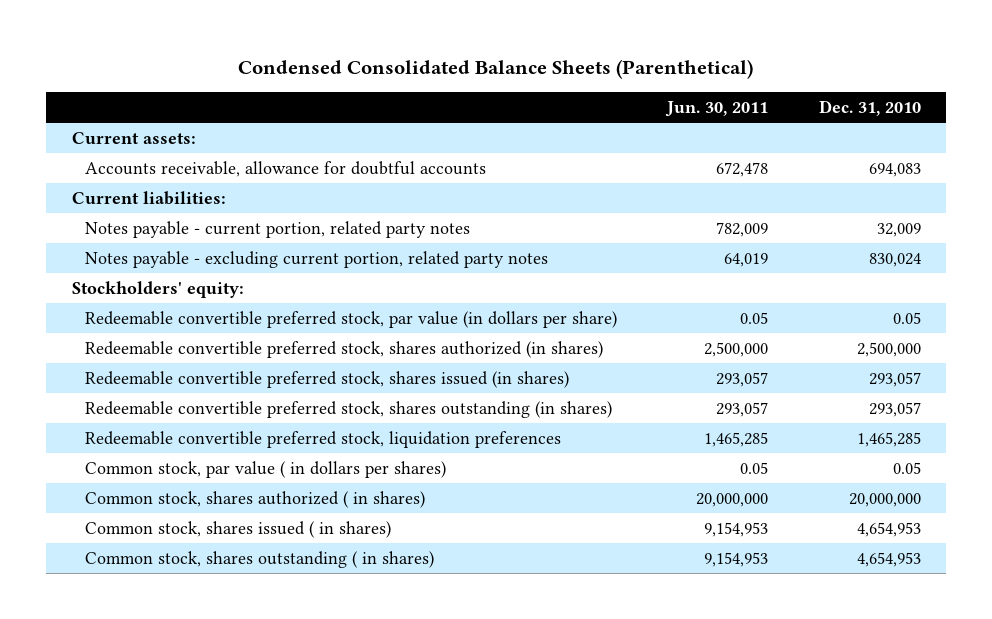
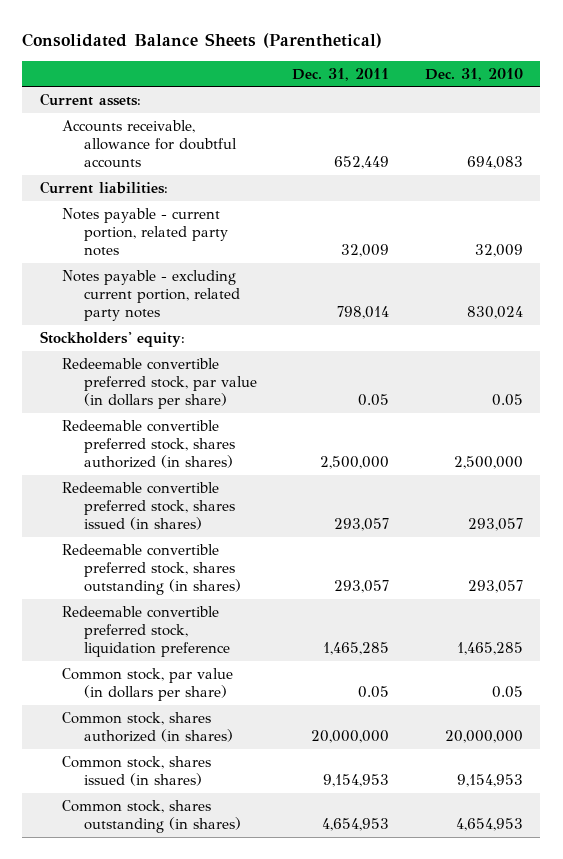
[238,59,754,80] Condensed Consolidated Balance Sheets (Parenthetical) -> [22,32,383,48] Consolidated Balance Sheets (Parenthetical)
[665,100,769,117] Jun. 30, 2011 -> none
none -> [292,67,390,81] Dec. 31, 2011
[84,430,561,448] Redeemable convertible preferred stock, liquidation preferences -> [61,606,230,658] Redeemable convertible preferred stock, liquidation preference
[84,460,446,478] Common stock, par value ( in dollars per shares) -> [61,668,233,702] Common stock, par value (in dollars per share)
[84,490,425,508] Common stock, shares authorized ( in shares) -> [61,712,233,743] Common stock, shares authorized (in shares)
[84,520,391,538] Common stock, shares issued ( in shares) -> [61,756,211,787] Common stock, shares issued (in shares)
[856,521,921,537] 4,654,953 -> [456,774,523,788] 9,154,953
[84,550,434,568] Common stock, shares outstanding ( in shares) -> [61,800,241,834] Common stock, shares outstanding (in shares)

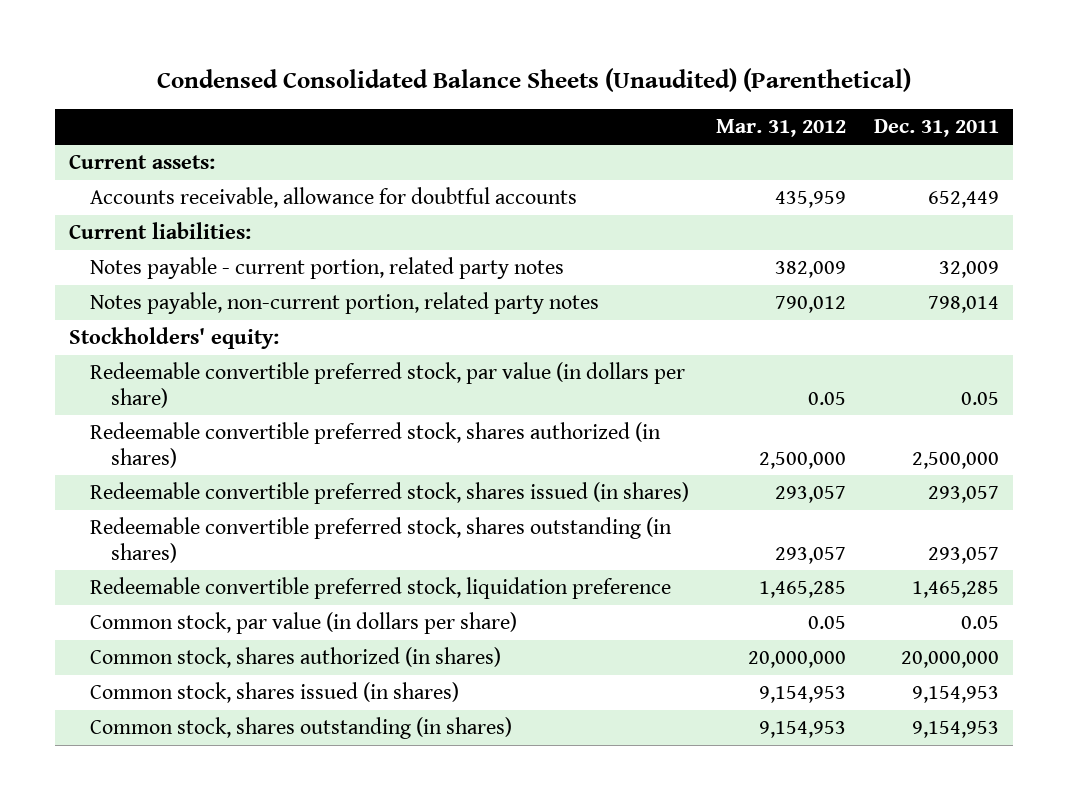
[22,32,383,48] Consolidated Balance Sheets (Parenthetical) -> [156,68,911,93] Condensed Consolidated Balance Sheets (Unaudited) (Parenthetical)
[424,67,523,81] Dec. 31, 2010 -> none
none -> [716,119,847,138] Mar. 31, 2012
[61,270,240,322] Notes payable - excluding current portion, related party notes -> [89,291,599,314] Notes payable, non-current portion, related party notes
[322,818,390,832] 4,654,953 -> [911,720,999,738] 9,154,953

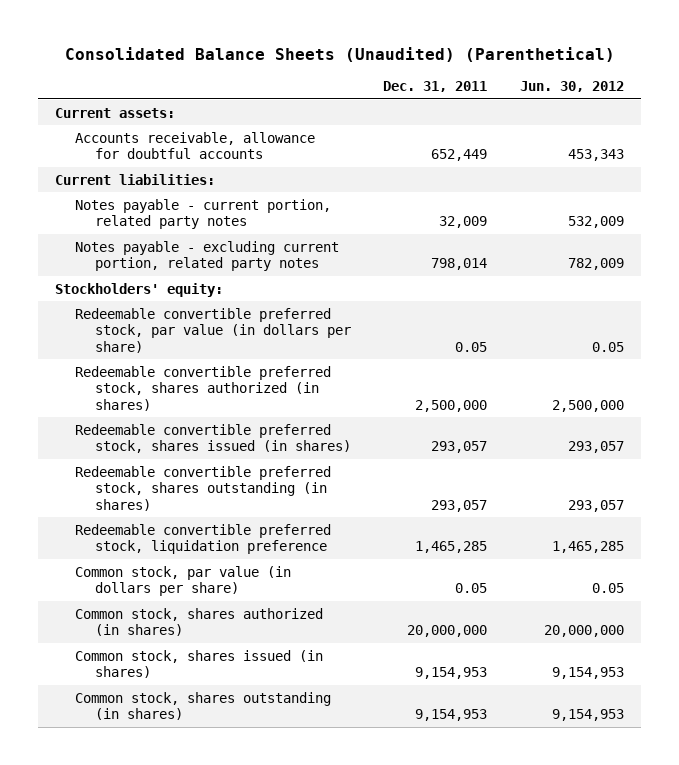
[156,68,911,93] Condensed Consolidated Balance Sheets (Unaudited) (Parenthetical) -> [64,46,615,62] Consolidated Balance Sheets (Unaudited) (Parenthetical)
[716,119,847,138] Mar. 31, 2012 -> none
none -> [520,81,625,93] Jun. 30, 2012
[89,291,599,314] Notes payable, non-current portion, related party notes -> [74,240,339,272] Notes payable - excluding current portion, related party notes

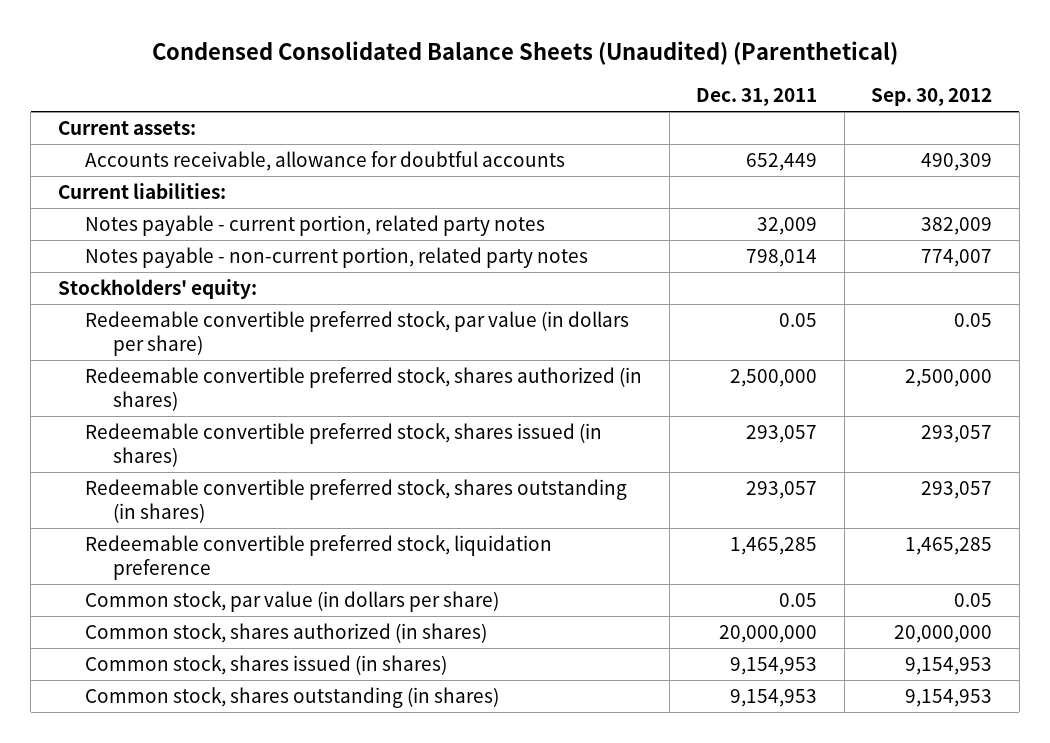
[64,46,615,62] Consolidated Balance Sheets (Unaudited) (Parenthetical) -> [152,41,899,66] Condensed Consolidated Balance Sheets (Unaudited) (Parenthetical)
[520,81,625,93] Jun. 30, 2012 -> none
none -> [871,88,993,107] Sep. 30, 2012
[74,240,339,272] Notes payable - excluding current portion, related party notes -> [85,246,589,268] Notes payable - non-current portion, related party notes

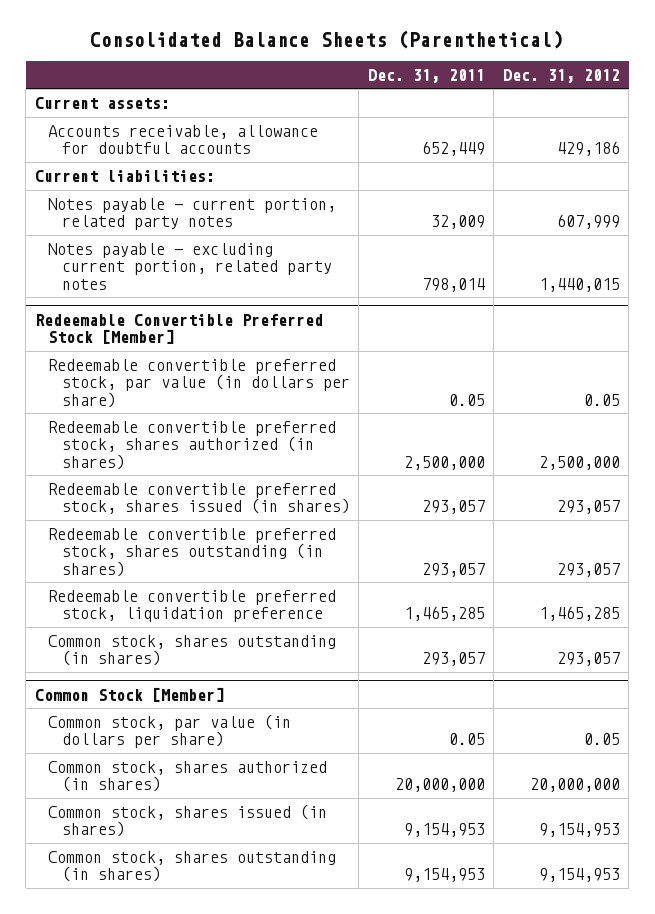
[152,41,899,66] Condensed Consolidated Balance Sheets (Unaudited) (Parenthetical) -> [90,30,564,50] Consolidated Balance Sheets (Parenthetical)
[871,88,993,107] Sep. 30, 2012 -> none
none -> [502,68,620,83] Dec. 31, 2012
[57,278,257,299] Stockholders' equity: -> none
[85,246,589,268] Notes payable - non-current portion, related party notes -> [48,243,332,290] Notes payable - excluding current portion, related party notes
none -> [34,313,323,345] Redeemable Convertible Preferred Stock [Member]
none -> [48,635,337,667] Common stock, shares outstanding (in shares)
none -> [34,686,224,702] Common Stock [Member]

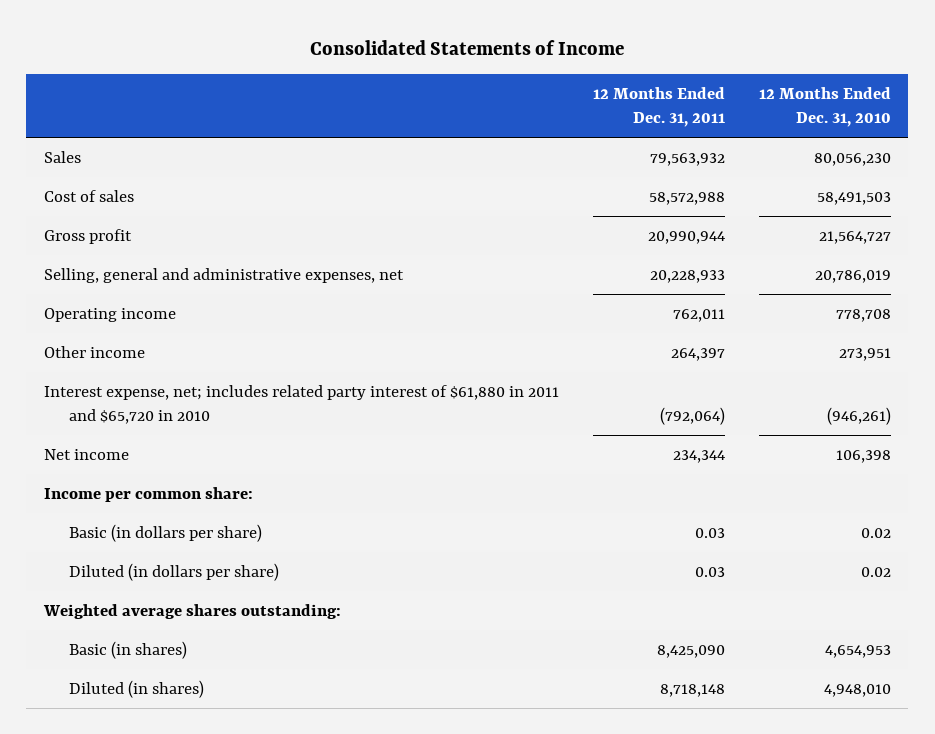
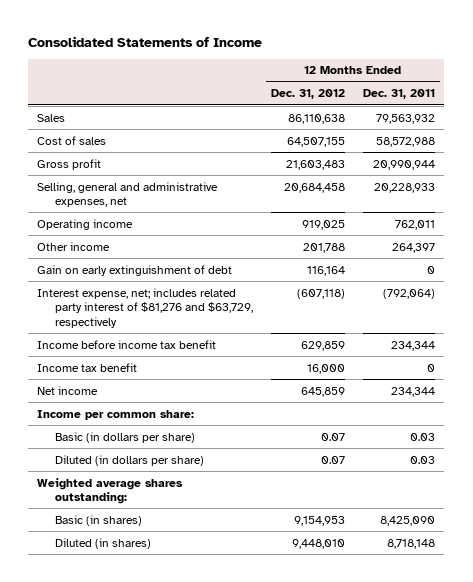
[759,86,892,127] 12 Months Ended Dec. 31, 2010 -> none
none -> [270,89,345,100] Dec. 31, 2012
none -> [37,264,233,276] Gain on early extinguishment of debt
[43,384,559,424] Interest expense, net; includes related party interest of $61,880 in 2011 and $65,720 in 2010 -> [37,287,253,328] Interest expense, net; includes related party interest of $81,276 and $63,729, respectively
none -> [37,339,217,349] Income before income tax benefit
none -> [37,362,138,372] Income tax benefit

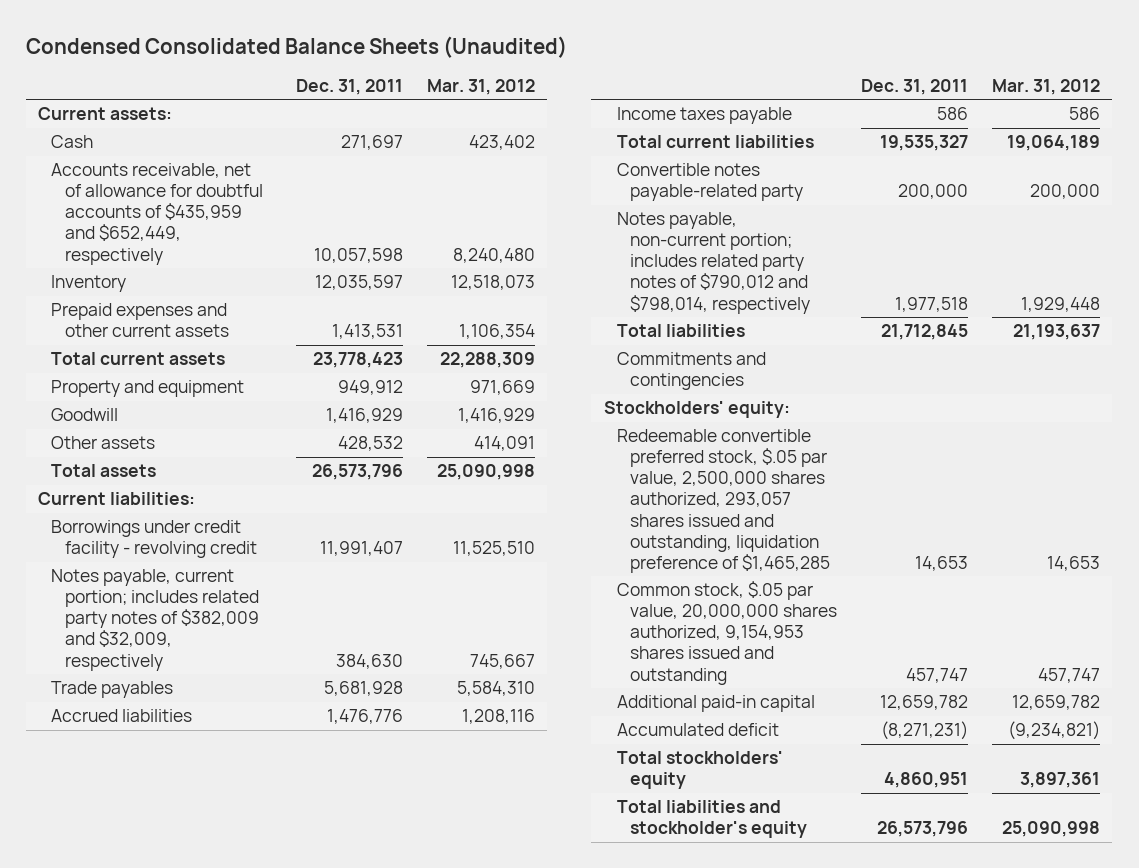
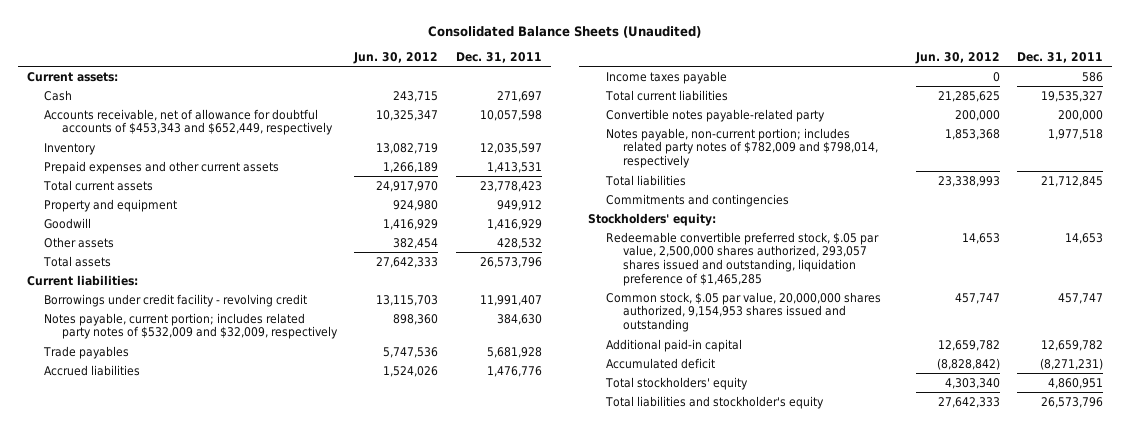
[26,35,568,58] Condensed Consolidated Balance Sheets (Unaudited) -> [427,25,701,38] Consolidated Balance Sheets (Unaudited)
[427,78,536,95] Mar. 31, 2012 -> none
none -> [353,51,439,64] Jun. 30, 2012
[51,163,263,265] Accounts receivable, net of allowance for doubtful accounts of $435,959 and $652,449, respectively -> [44,108,333,136] Accounts receivable, net of allowance for doubtful accounts of $453,343 and $652,449, respectively
[51,569,259,671] Notes payable, current portion; includes related party notes of $382,009 and $32,009, respectively -> [44,312,338,340] Notes payable, current portion; includes related party notes of $532,009 and $32,009, respectively
[616,212,810,314] Notes payable, non-current portion; includes related party notes of $790,012 and $798,014, respectively -> [605,127,879,169] Notes payable, non-current portion; includes related party notes of $782,009 and $798,014, respectively

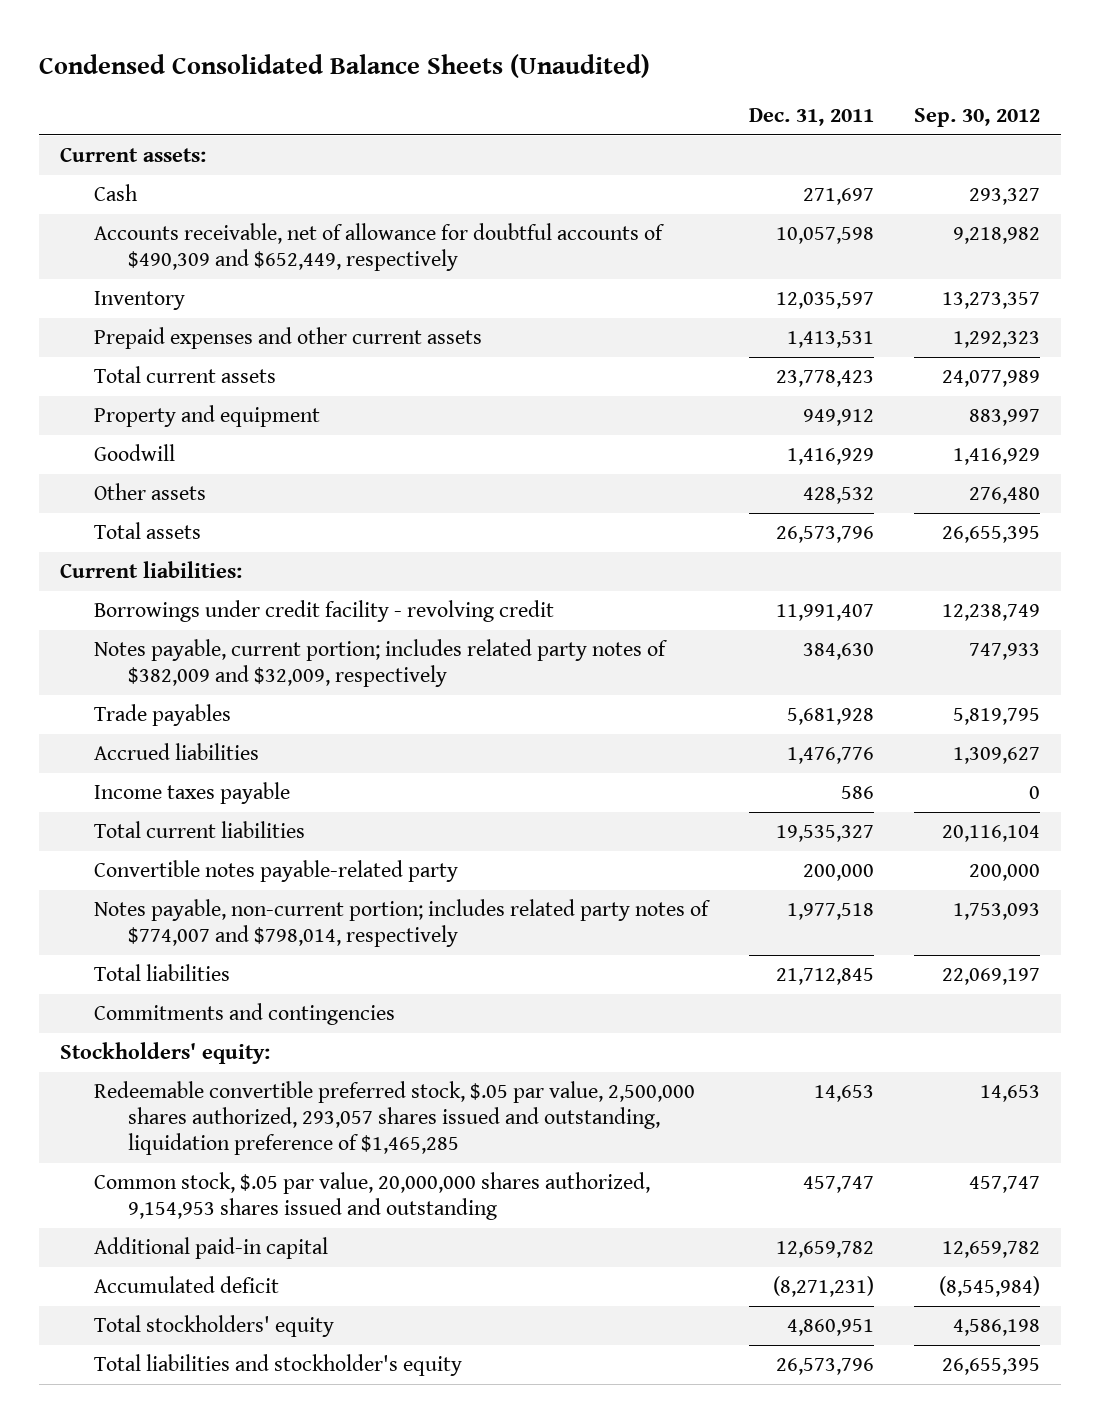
[427,25,701,38] Consolidated Balance Sheets (Unaudited) -> [39,53,651,78] Condensed Consolidated Balance Sheets (Unaudited)
[353,51,439,64] Jun. 30, 2012 -> none
none -> [914,108,1041,128] Sep. 30, 2012
[44,108,333,136] Accounts receivable, net of allowance for doubtful accounts of $453,343 and $652,449, respectively -> [94,223,666,272] Accounts receivable, net of allowance for doubtful accounts of $490,309 and $652,449, respectively
[44,312,338,340] Notes payable, current portion; includes related party notes of $532,009 and $32,009, respectively -> [94,639,669,688] Notes payable, current portion; includes related party notes of $382,009 and $32,009, respectively
[605,127,879,169] Notes payable, non-current portion; includes related party notes of $782,009 and $798,014, respectively -> [94,899,712,948] Notes payable, non-current portion; includes related party notes of $774,007 and $798,014, respectively

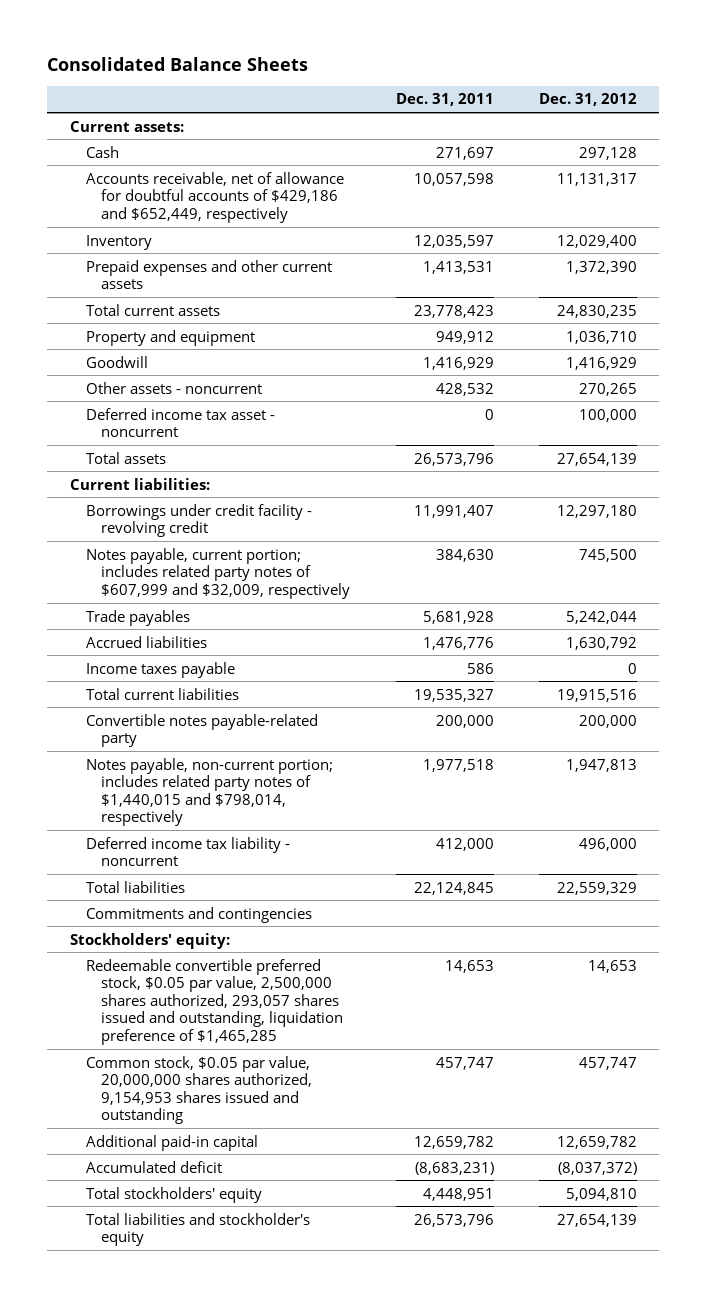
[39,53,651,78] Condensed Consolidated Balance Sheets (Unaudited) -> [47,56,309,71] Consolidated Balance Sheets
[914,108,1041,128] Sep. 30, 2012 -> none
none -> [538,93,637,107] Dec. 31, 2012
[94,223,666,272] Accounts receivable, net of allowance for doubtful accounts of $490,309 and $652,449, respectively -> [85,171,344,223] Accounts receivable, net of allowance for doubtful accounts of $429,186 and $652,449, respectively
[94,483,207,501] Other assets -> [85,381,262,394] Other assets - noncurrent
none -> [85,407,275,438] Deferred income tax asset - noncurrent
[94,639,669,688] Notes payable, current portion; includes related party notes of $382,009 and $32,009, respectively -> [85,547,351,599] Notes payable, current portion; includes related party notes of $607,999 and $32,009, respectively
[94,899,712,948] Notes payable, non-current portion; includes related party notes of $774,007 and $798,014, respectively -> [85,757,333,827] Notes payable, non-current portion; includes related party notes of $1,440,015 and $798,014, respectively
none -> [85,836,290,867] Deferred income tax liability - noncurrent
[775,968,874,986] 21,712,845 -> [413,881,494,895] 22,124,845
[94,1081,696,1156] Redeemable convertible preferred stock, $.05 par value, 2,500,000 shares authorized, 293,057 shares issued and outstanding, liquidation preference of $1,465,285 -> [85,958,344,1045] Redeemable convertible preferred stock, $0.05 par value, 2,500,000 shares authorized, 293,057 shares issued and outstanding, liquidation preference of $1,465,285
[94,1172,651,1221] Common stock, $.05 par value, 20,000,000 shares authorized, 9,154,953 shares issued and outstanding -> [85,1055,313,1125] Common stock, $0.05 par value, 20,000,000 shares authorized, 9,154,953 shares issued and outstanding
[772,1276,874,1298] (8,271,231) -> [414,1161,494,1175] (8,683,231)
[786,1319,874,1337] 4,860,951 -> [422,1187,494,1201] 4,448,951

